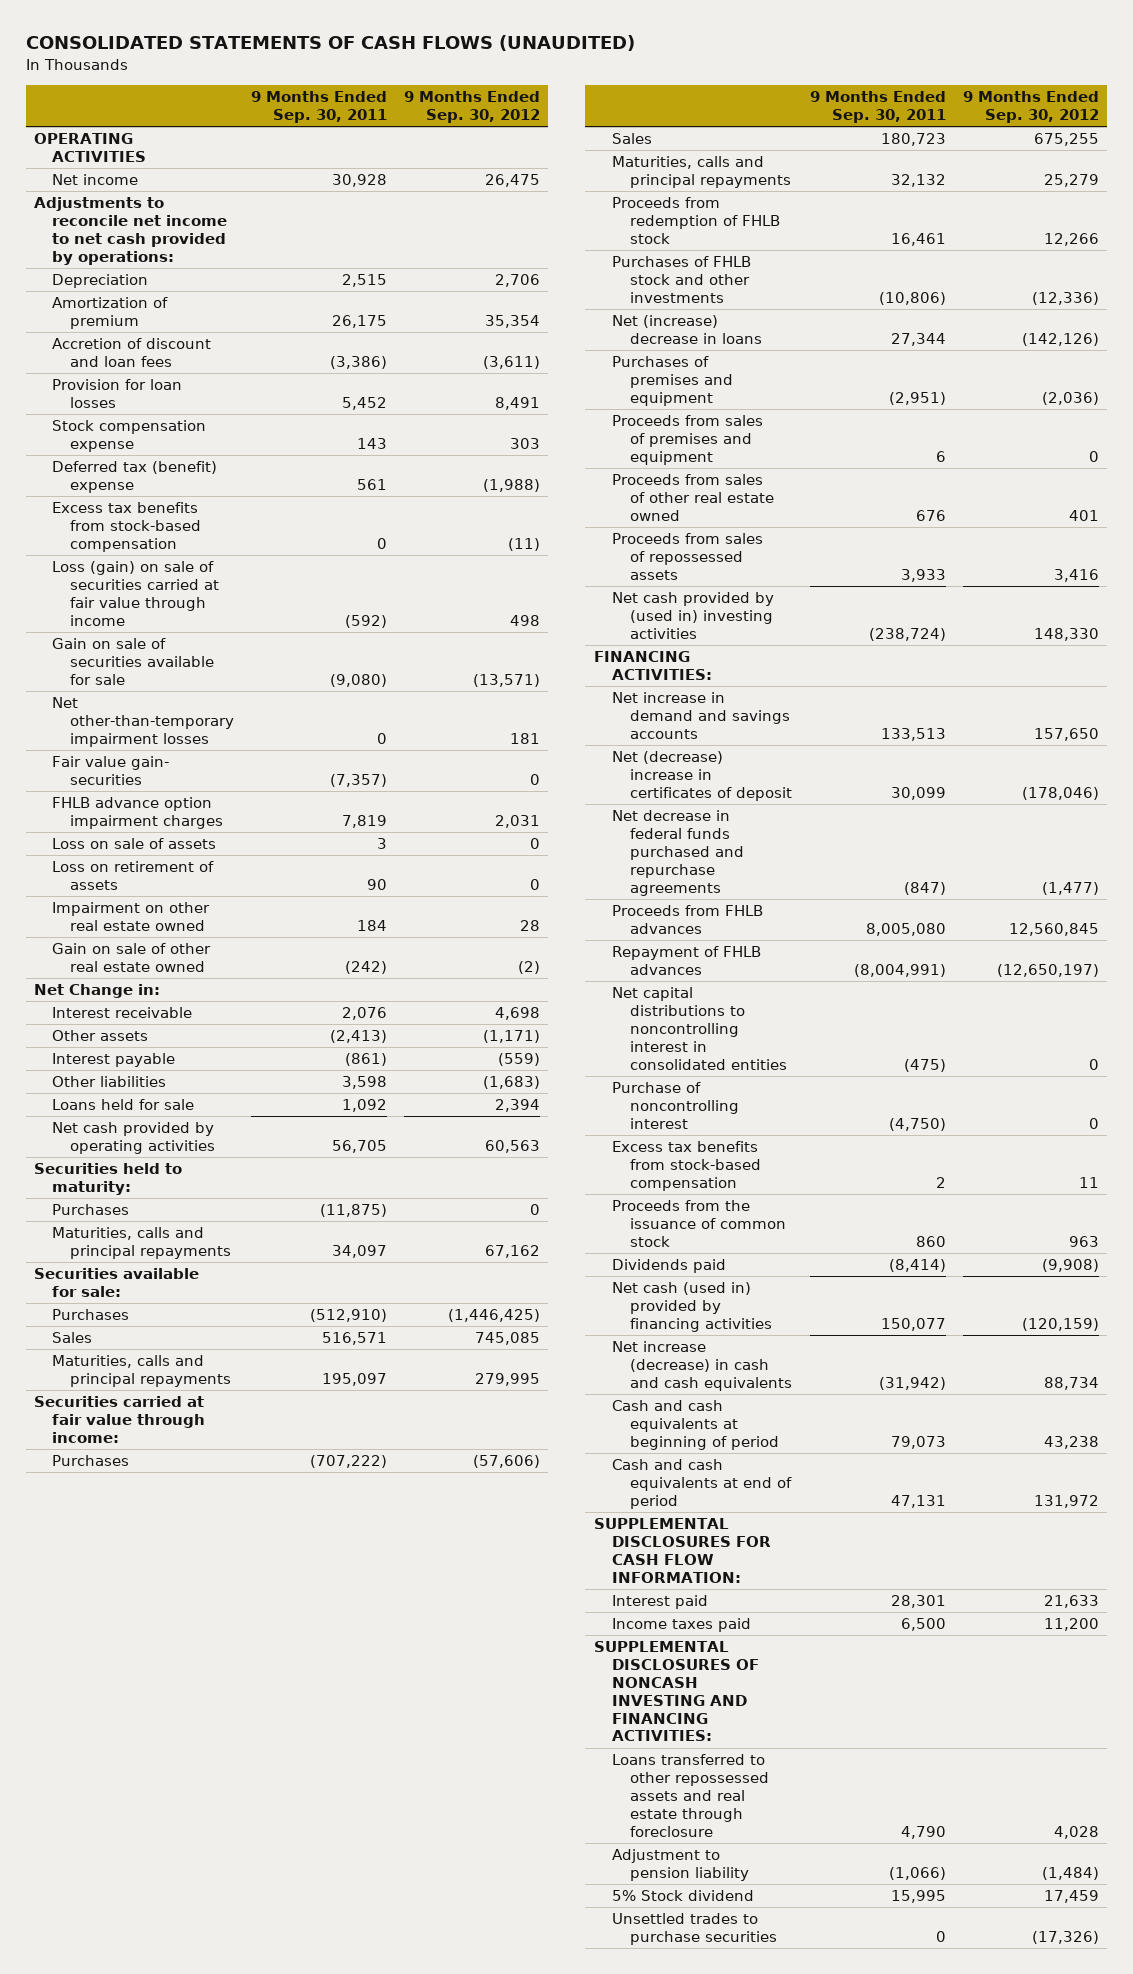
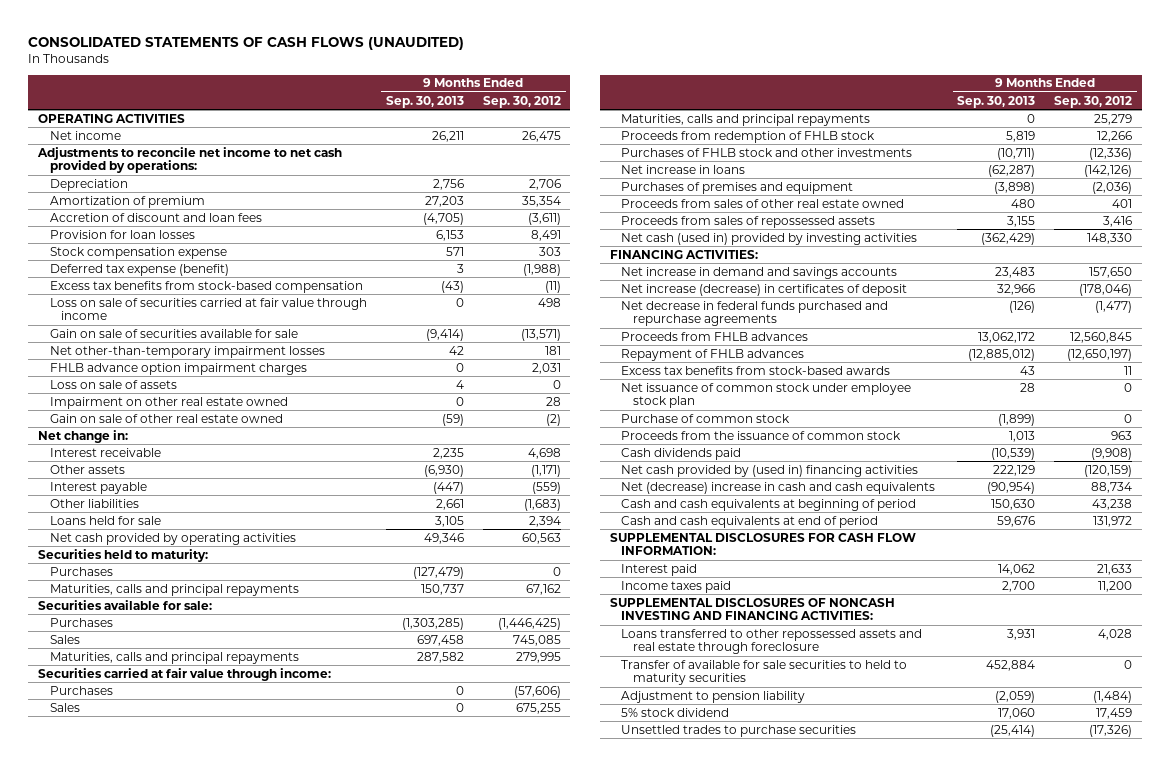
[250,91,387,123] 9 Months Ended Sep. 30, 2011 -> none
none -> [385,95,464,108] Sep. 30, 2013
[52,461,218,494] Deferred tax (benefit) expense -> [49,263,229,276] Deferred tax expense (benefit)
[52,561,220,626] Loss (gain) on sale of securities carried at fair value through income -> [49,297,367,321] Loss on sale of securities carried at fair value through income
[52,756,170,786] Fair value gain- securities -> none
[52,861,215,891] Loss on retirement of assets -> none
[34,984,161,999] Net Change in: -> [37,429,128,443] Net change in:
[611,315,762,345] Net (increase) decrease in loans -> [621,164,746,174] Net increase in loans
[611,415,763,465] Proceeds from sales of premises and equipment -> none
[611,592,774,639] Net cash provided by (used in) investing activities -> [621,232,918,245] Net cash (used in) provided by investing activities
[611,751,792,801] Net (decrease) increase in certificates of deposit -> [621,283,908,296] Net increase (decrease) in certificates of deposit
[611,987,787,1070] Net capital distributions to noncontrolling interest in consolidated entities -> none
[611,1082,739,1129] Purchase of noncontrolling interest -> none
[611,1141,761,1191] Excess tax benefits from stock-based compensation -> [621,365,891,375] Excess tax benefits from stock-based awards
none -> [621,382,912,409] Net issuance of common stock under employee stock plan
none -> [621,413,791,423] Purchase of common stock
[611,1259,726,1274] Dividends paid -> [621,447,742,460] Cash dividends paid
[611,1282,772,1332] Net cash (used in) provided by financing activities -> [621,464,919,477] Net cash provided by (used in) financing activities
[611,1341,792,1391] Net increase (decrease) in cash and cash equivalents -> [621,481,936,494] Net (decrease) increase in cash and cash equivalents
none -> [621,659,908,686] Transfer of available for sale securities to held to maturity securities
[611,1890,754,1902] 5% Stock dividend -> [621,707,730,717] 5% stock dividend

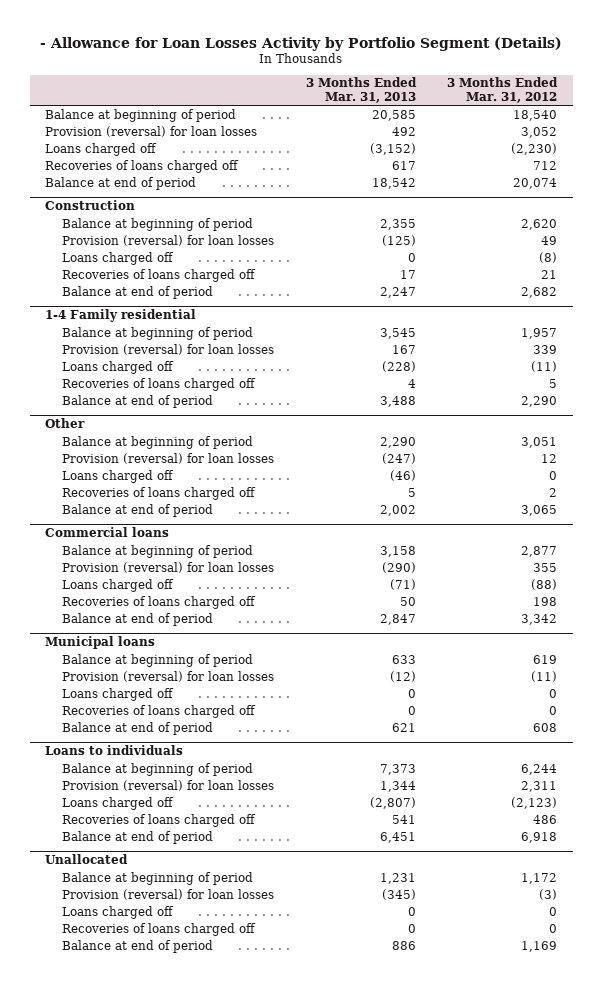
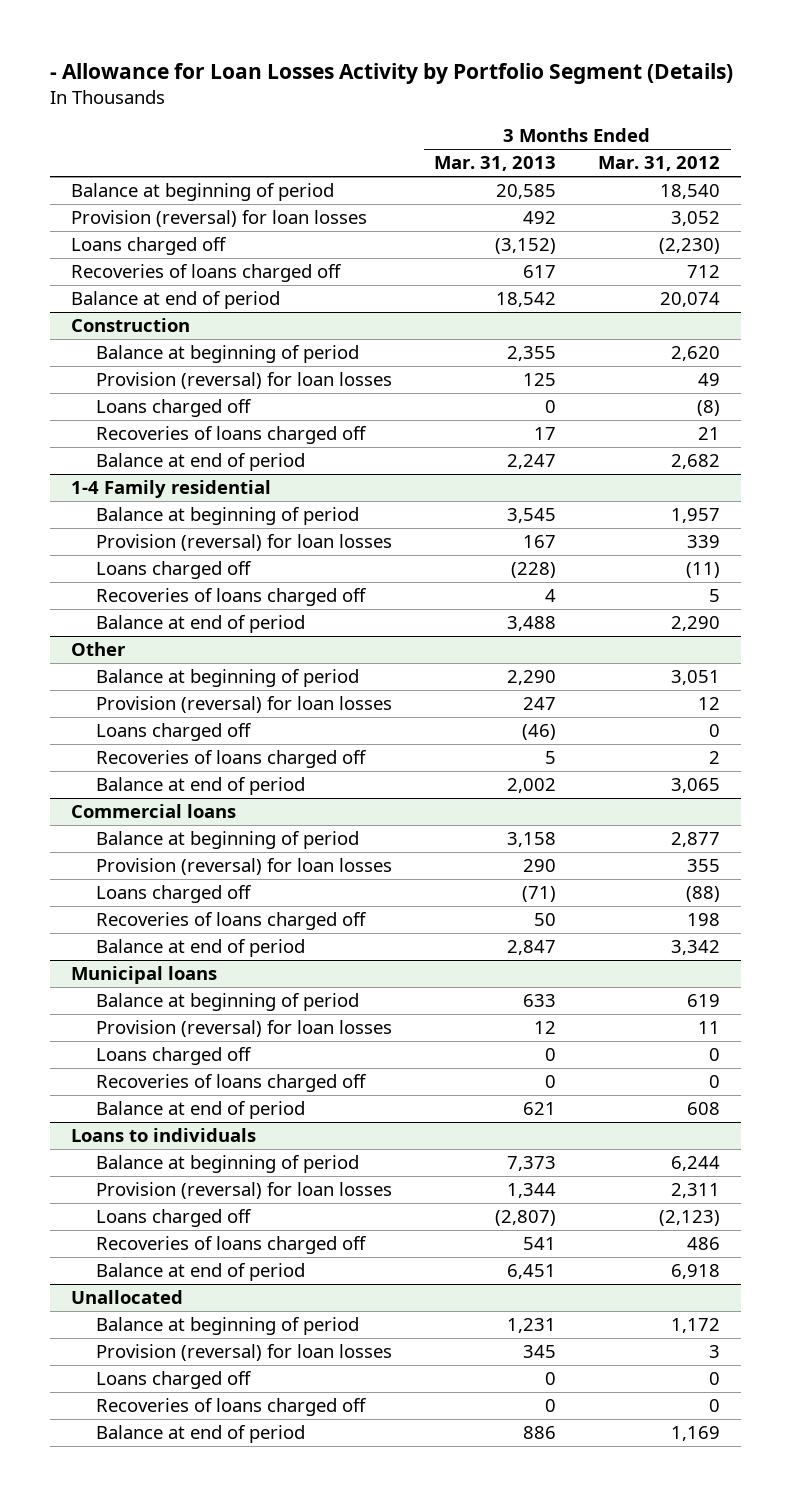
[381,234,416,246] (125) -> [523,373,557,387] 125
[381,452,416,464] (247) -> [523,697,557,711] 247
[381,561,416,573] (290) -> [523,859,557,873] 290
[389,670,416,682] (12) -> [534,1021,557,1035] 12
[530,670,557,682] (11) -> [698,1021,721,1035] 11
[381,888,416,900] (345) -> [523,1345,557,1359] 345
[538,888,557,900] (3) -> [709,1345,721,1359] 3

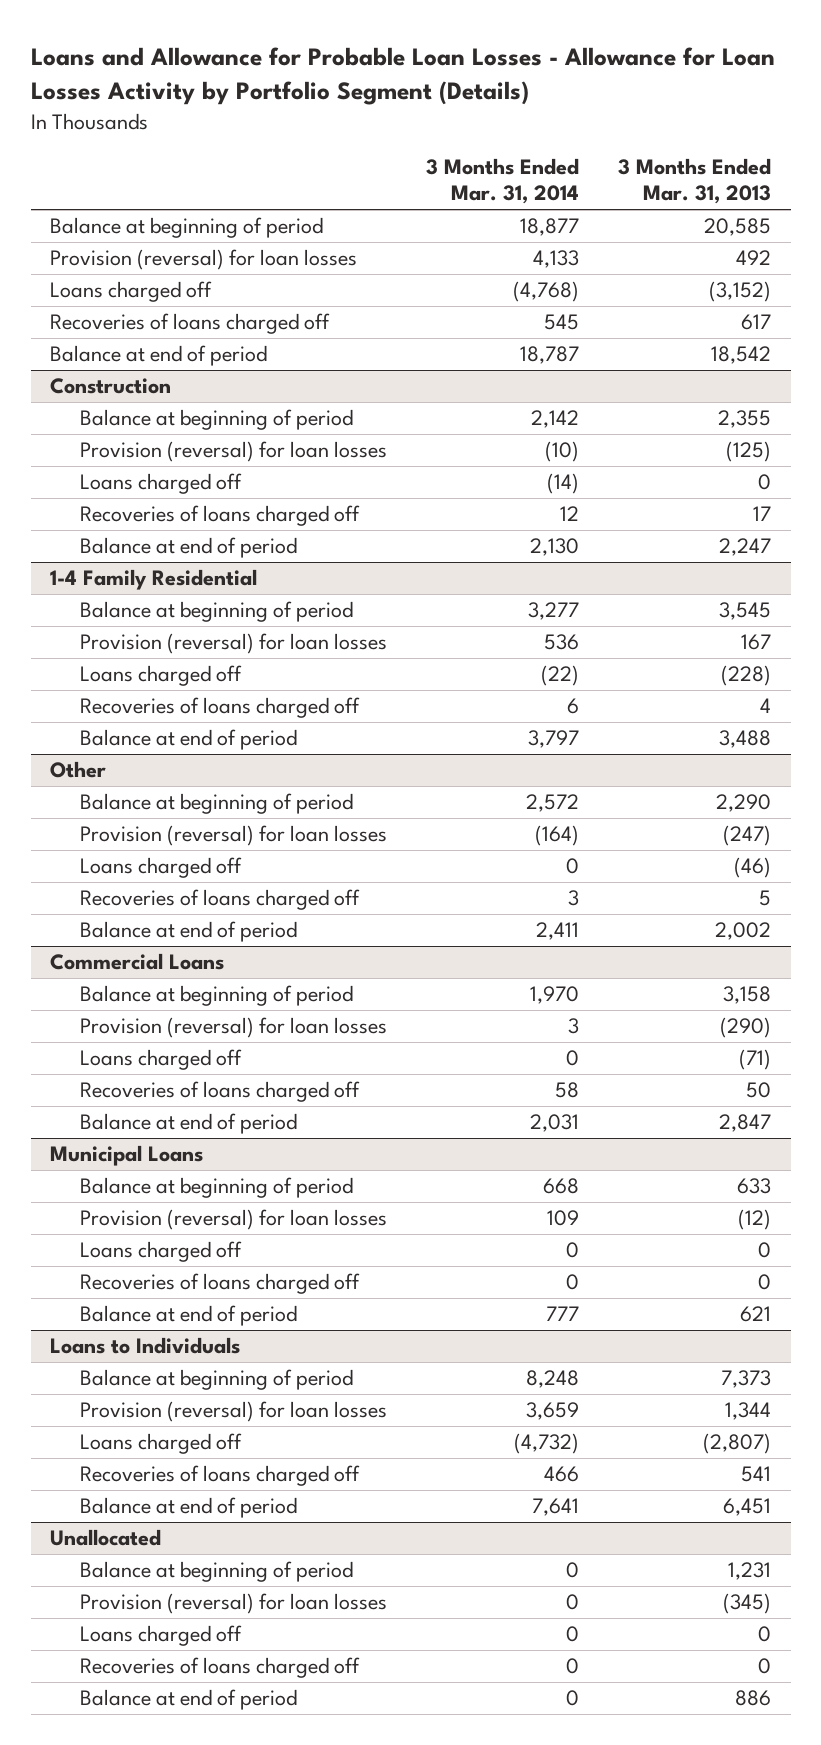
[50,62,734,84] - Allowance for Loan Losses Activity by Portfolio Segment (Details) -> [30,46,775,105] Loans and Allowance for Probable Loan Losses - Allowance for Loan Losses Activity by Portfolio Segment (Details)
[598,156,721,172] Mar. 31, 2012 -> none
none -> [426,157,580,205] 3 Months Ended Mar. 31, 2014
[523,373,557,387] 125 -> [726,441,772,463] (125)
[71,480,272,499] 1-4 Family residential -> [50,569,258,591] 1-4 Family Residential
[523,697,557,711] 247 -> [723,825,772,847] (247)
[71,804,237,819] Commercial loans -> [50,953,225,971] Commercial Loans
[523,859,557,873] 290 -> [720,1017,772,1039] (290)
[71,966,218,985] Municipal loans -> [50,1145,204,1167] Municipal Loans
[534,1021,557,1035] 12 -> [738,1209,772,1231] (12)
[71,1128,257,1143] Loans to individuals -> [50,1337,241,1355] Loans to Individuals
[523,1345,557,1359] 345 -> [723,1593,772,1615] (345)

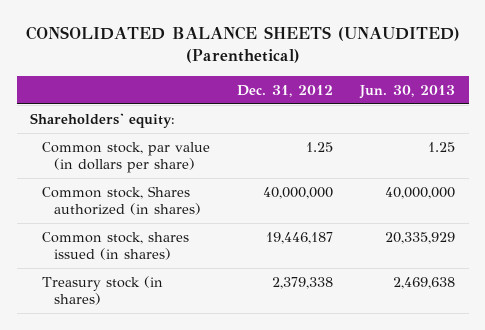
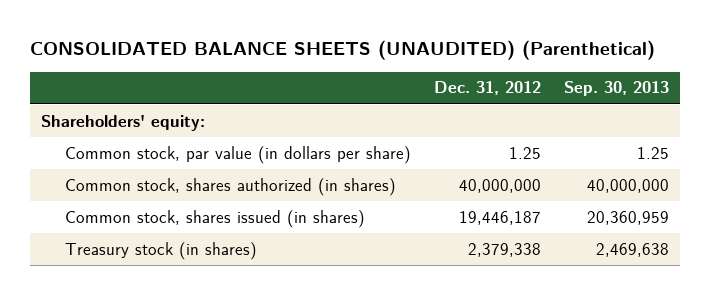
[359,84,456,99] Jun. 30, 2013 -> none
none -> [563,81,669,97] Sep. 30, 2013
[42,185,202,216] Common stock, Shares authorized (in shares) -> [65,177,397,196] Common stock, shares authorized (in shares)

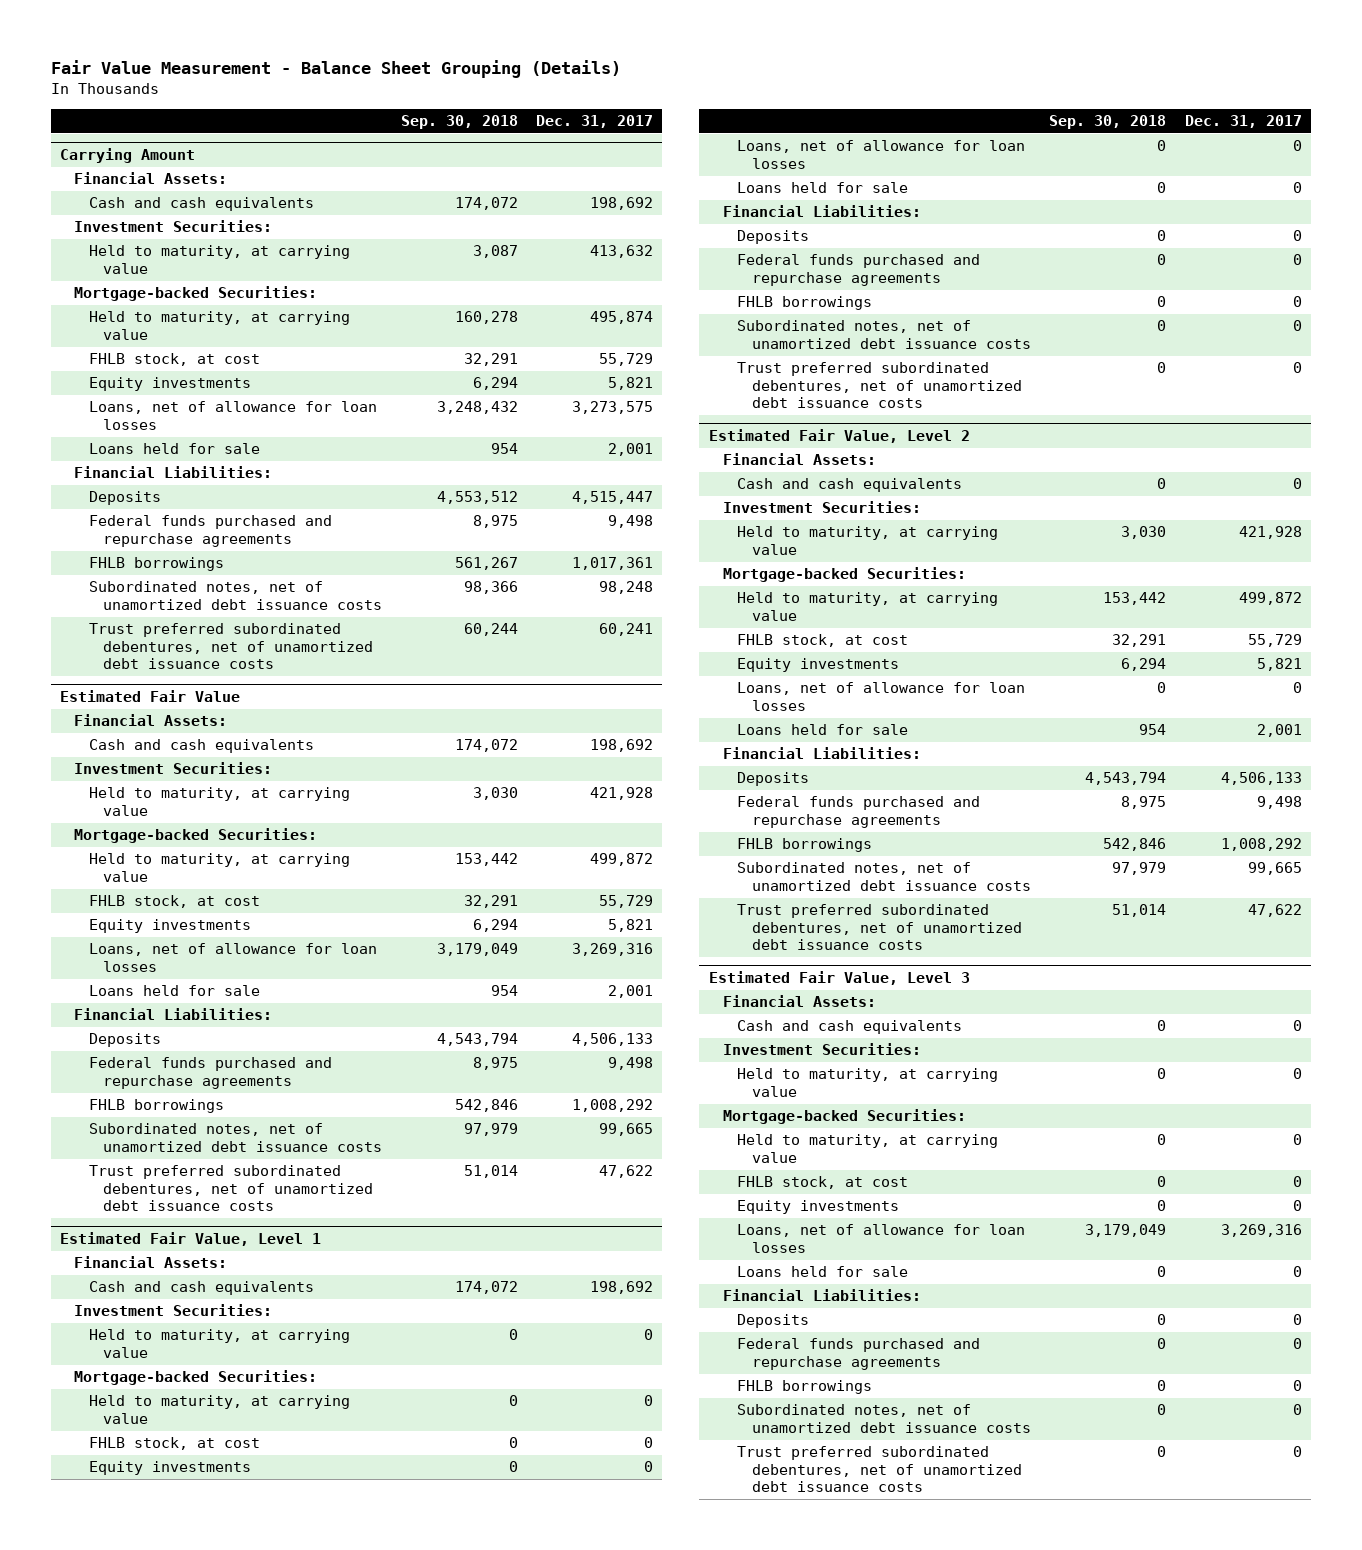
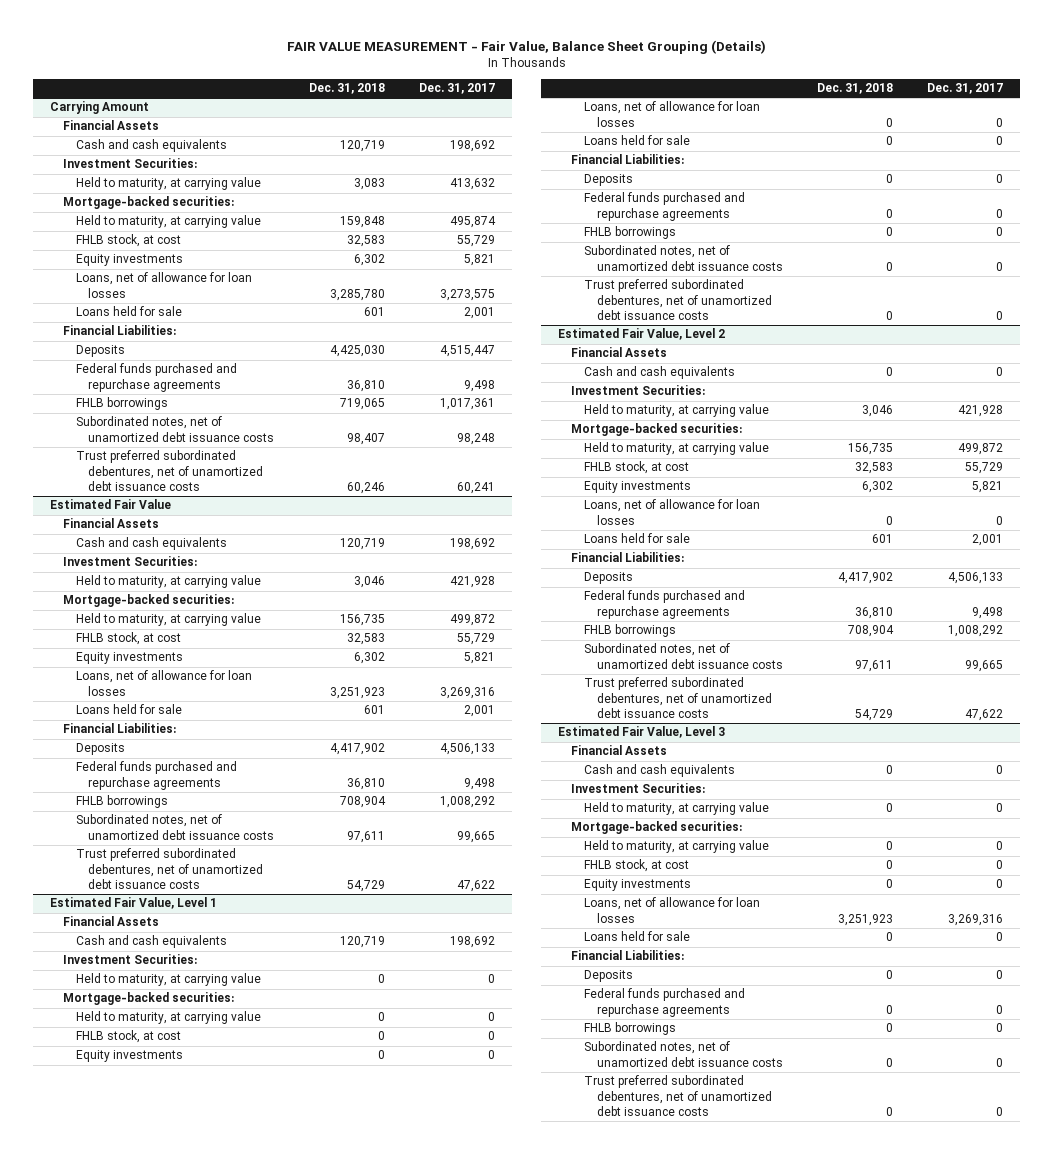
[50,59,621,78] Fair Value Measurement - Balance Sheet Grouping (Details) -> [286,40,766,55] FAIR VALUE MEASUREMENT - Fair Value, Balance Sheet Grouping (Details)
[400,115,518,130] Sep. 30, 2018 -> none
none -> [308,83,385,95] Dec. 31, 2018
[74,172,228,185] Financial Assets: -> [62,120,159,131] Financial Assets
[74,286,318,302] Mortgage-backed Securities: -> [62,196,234,210] Mortgage-backed securities:
[74,714,228,727] Financial Assets: -> [62,518,159,529] Financial Assets
[74,828,318,844] Mortgage-backed Securities: -> [62,594,234,608] Mortgage-backed securities:
[74,1256,228,1269] Financial Assets: -> [62,916,159,927] Financial Assets
[74,1370,318,1386] Mortgage-backed Securities: -> [62,992,234,1006] Mortgage-backed securities:
[723,453,877,466] Financial Assets: -> [571,347,668,358] Financial Assets
[723,567,967,583] Mortgage-backed Securities: -> [571,423,743,437] Mortgage-backed securities:
[723,995,877,1008] Financial Assets: -> [571,745,668,756] Financial Assets
[723,1109,967,1125] Mortgage-backed Securities: -> [571,821,743,835] Mortgage-backed securities:

